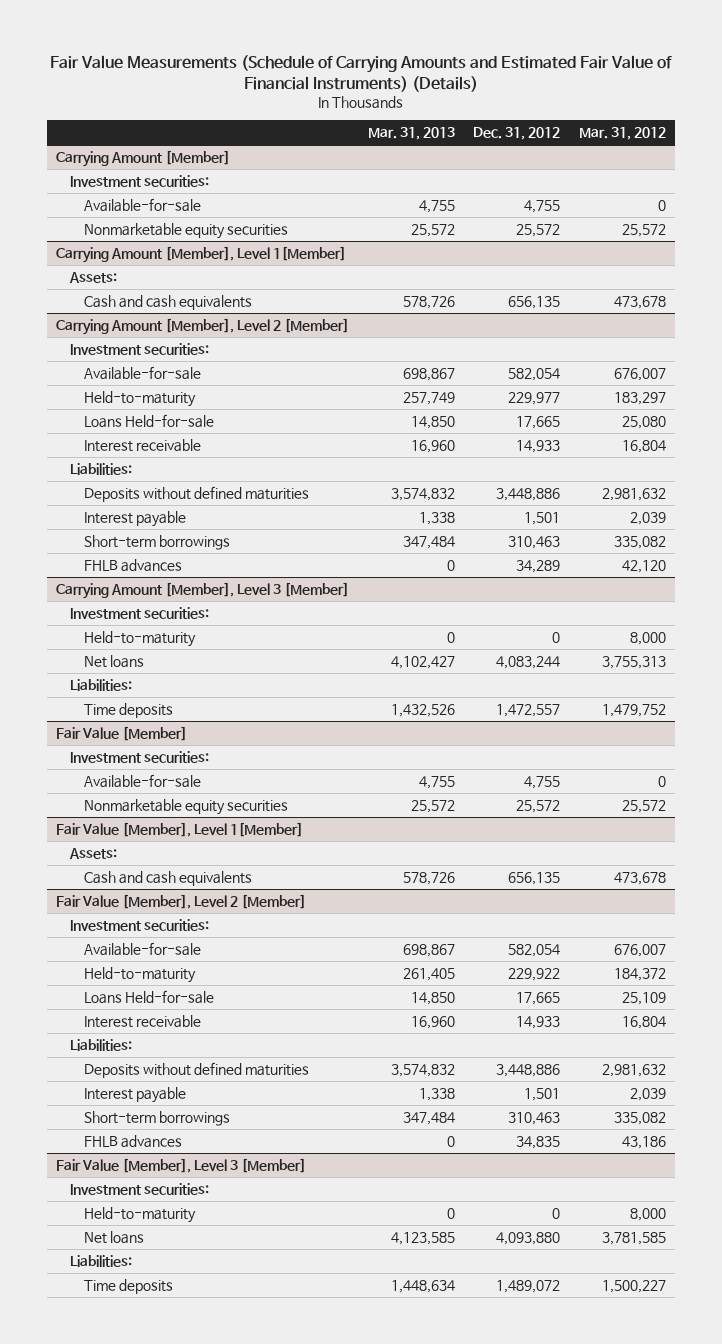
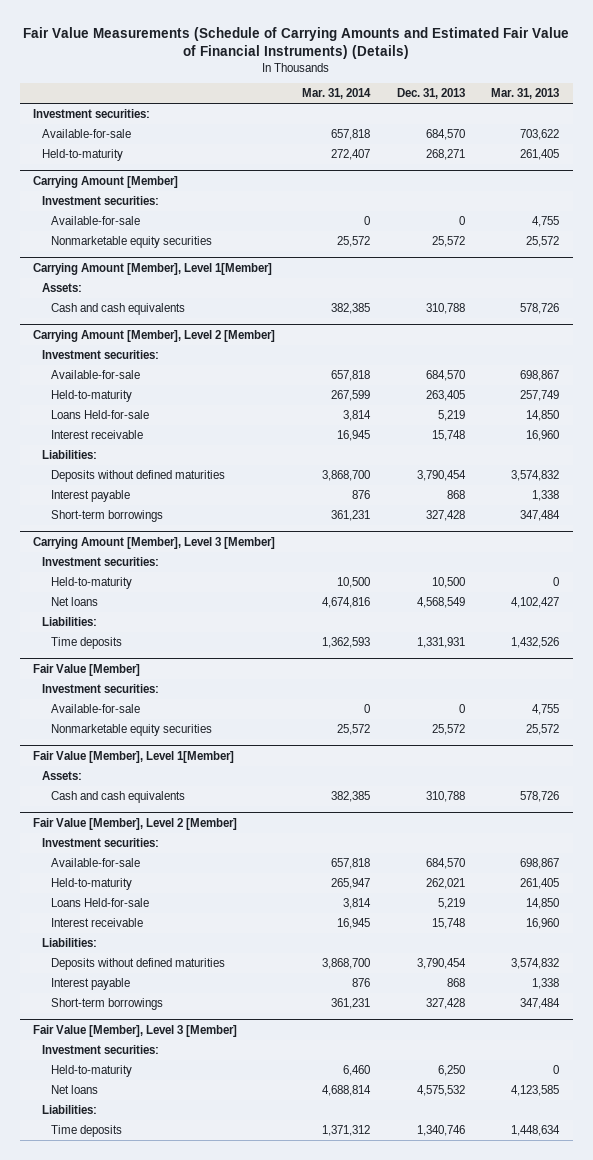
[473,127,561,141] Dec. 31, 2012 -> none
[578,127,666,141] Mar. 31, 2012 -> none
none -> [302,88,372,100] Mar. 31, 2014
none -> [396,88,465,100] Dec. 31, 2013
none -> [33,108,151,118] Investment securities:
none -> [42,128,132,138] Available-for-sale
none -> [42,148,124,161] Held-to-maturity
[84,558,183,572] FHLB advances -> none
[84,1134,183,1148] FHLB advances -> none

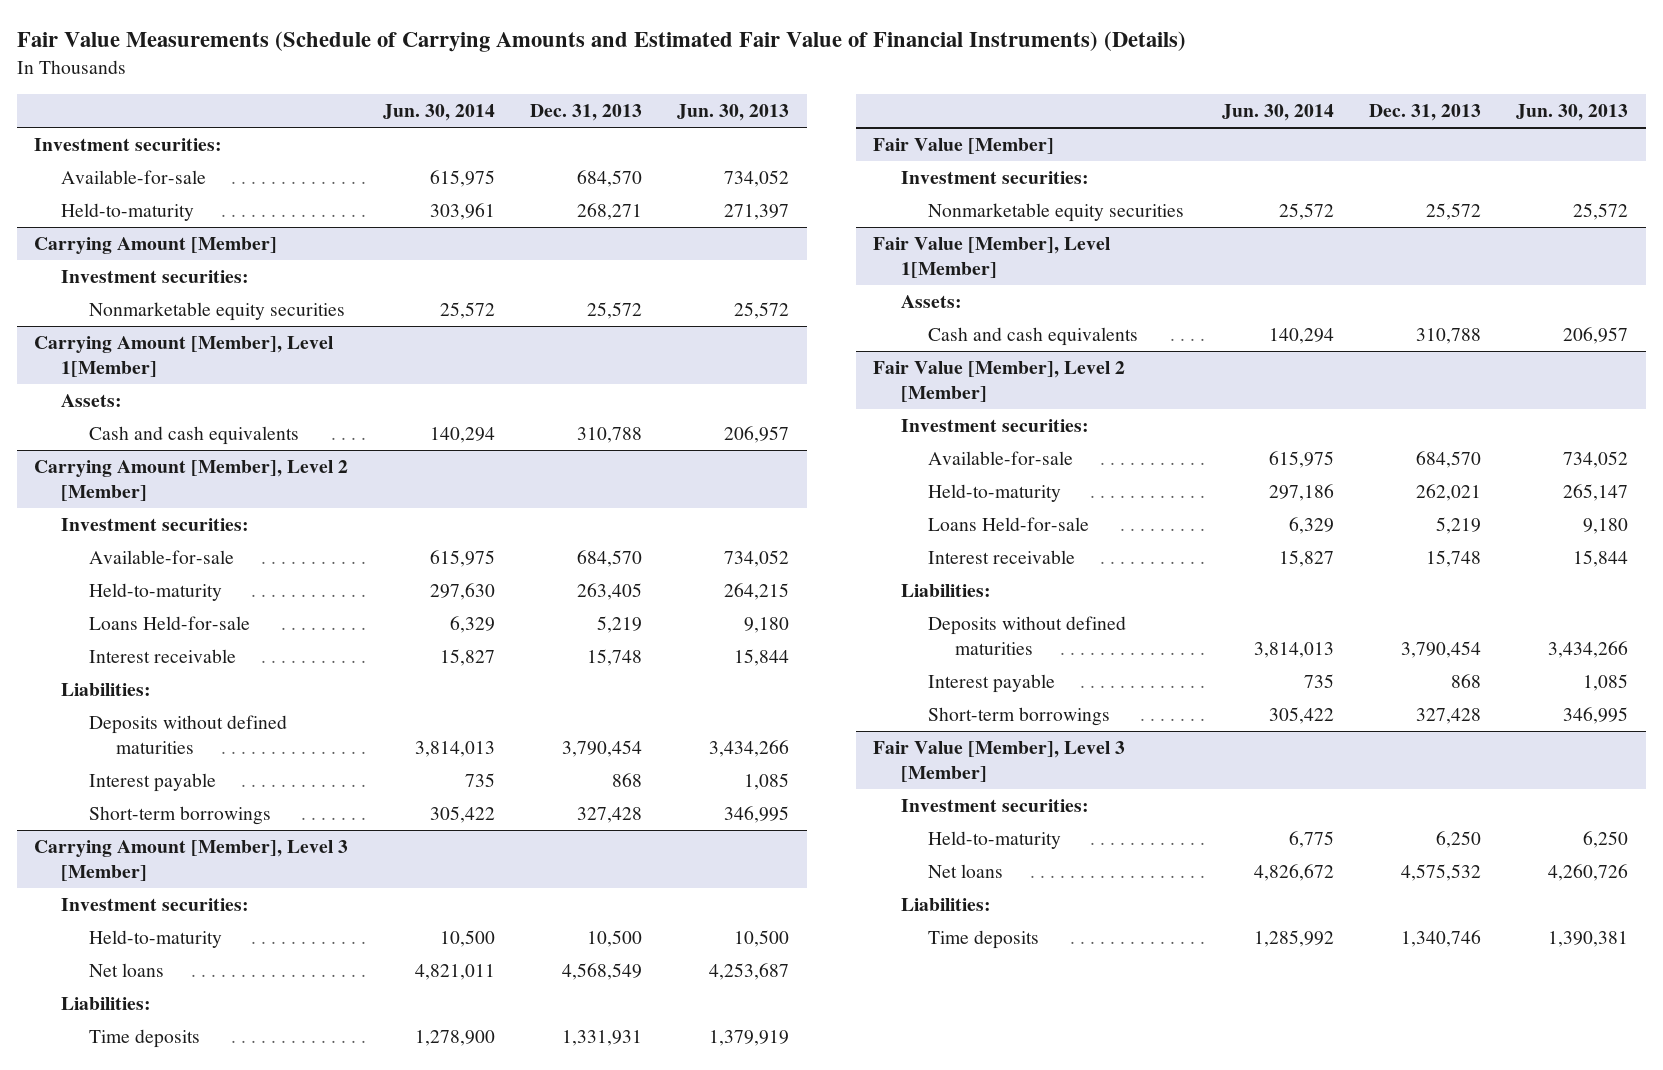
[302,88,372,100] Mar. 31, 2014 -> none
[491,88,560,100] Mar. 31, 2013 -> none
none -> [383,103,496,121] Jun. 30, 2014
none -> [677,103,790,121] Jun. 30, 2013
[50,215,140,225] Available-for-sale -> none
[50,703,140,713] Available-for-sale -> none

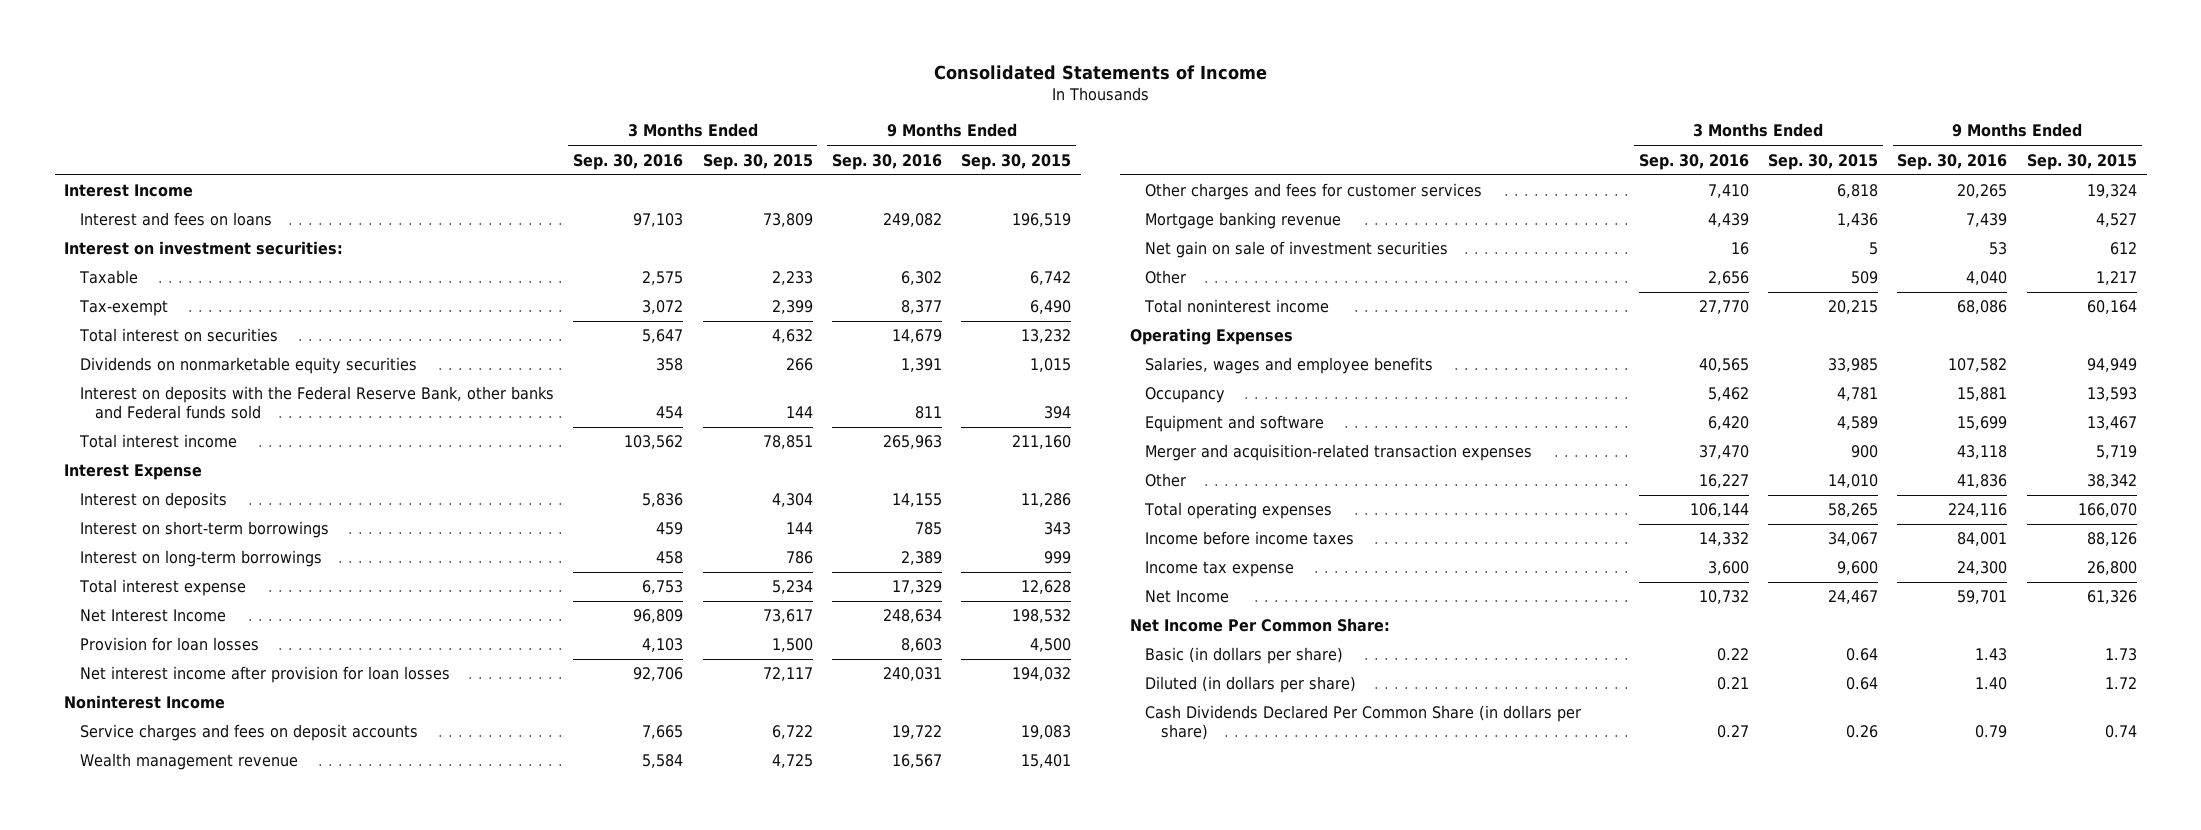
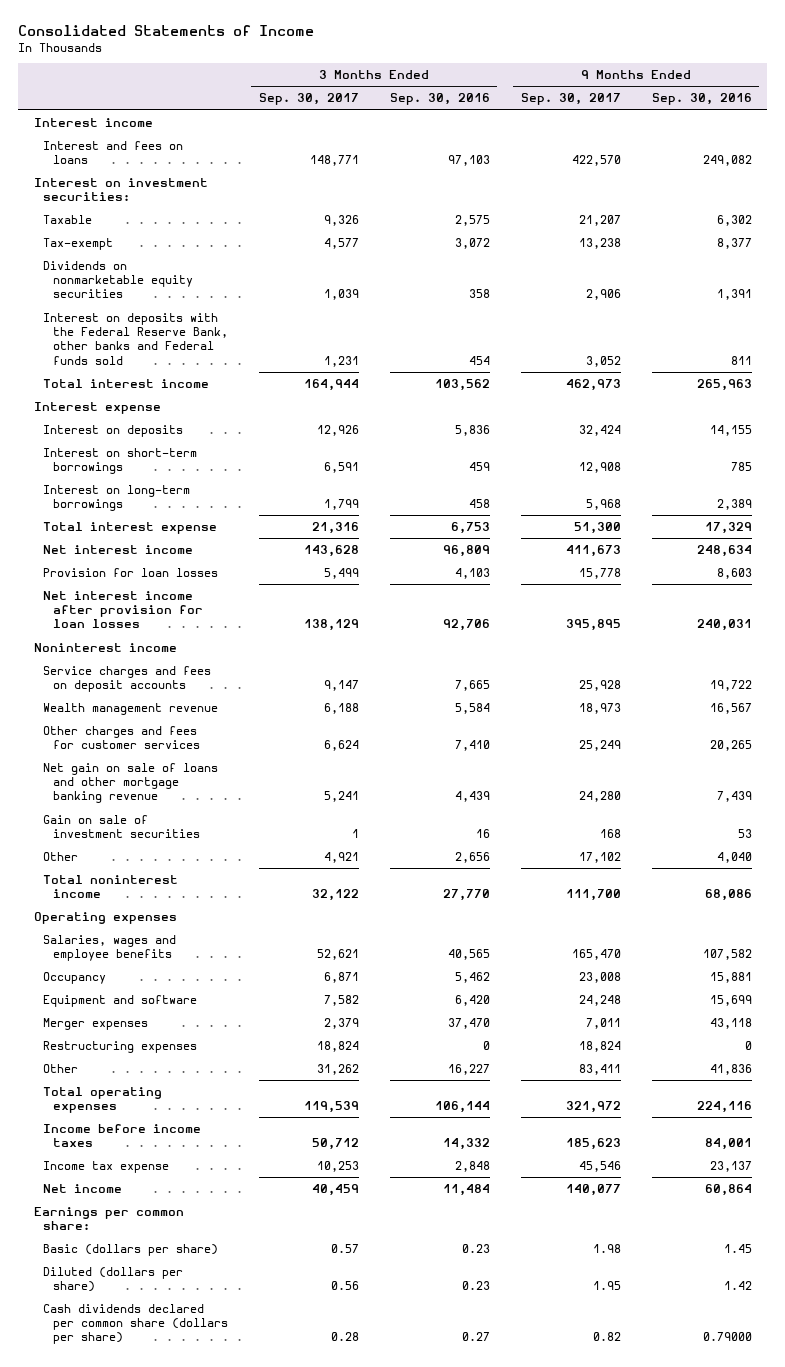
[702,153,813,170] Sep. 30, 2015 -> none
[961,153,1072,170] Sep. 30, 2015 -> none
none -> [258,93,359,106] Sep. 30, 2017
none -> [520,93,621,106] Sep. 30, 2017
[64,184,194,198] Interest Income -> [33,117,153,127] Interest income
[78,328,278,343] Total interest on securities -> none
[64,464,203,481] Interest Expense -> [33,401,161,414] Interest expense
[79,609,226,623] Net Interest Income -> [43,544,194,554] Net interest income
[64,695,226,710] Noninterest Income -> [33,642,177,652] Noninterest income
[1145,212,1342,230] Mortgage banking revenue -> [43,762,219,804] Net gain on sale of loans and other mortgage banking revenue
[1145,241,1449,259] Net gain on sale of investment securities -> [43,814,200,839] Gain on sale of investment securities
[1129,328,1293,346] Operating Expenses -> [33,911,177,924] Operating expenses
[1145,444,1533,462] Merger and acquisition-related transaction expenses -> [43,1017,149,1030] Merger expenses
none -> [43,1040,198,1053] Restructuring expenses
[1707,561,1749,576] 3,600 -> [454,1160,490,1172] 2,848
[1957,561,2008,576] 24,300 -> [709,1160,752,1172] 23,137
[1145,590,1230,604] Net Income -> [43,1183,123,1193] Net income
[1698,590,1749,605] 10,732 -> [442,1183,490,1196] 11,484
[1957,590,2008,605] 59,701 -> [704,1183,752,1196] 60,864
[1129,618,1390,633] Net Income Per Common Share: -> [33,1206,184,1231] Earnings per common share:
[1145,647,1344,665] Basic (in dollars per share) -> [43,1243,219,1256] Basic (dollars per share)
[1716,648,1749,662] 0.22 -> [461,1243,490,1253] 0.23
[1975,648,2008,662] 1.43 -> [723,1243,752,1253] 1.45
[1145,676,1357,694] Diluted (in dollars per share) -> [43,1266,184,1293] Diluted (dollars per share)
[1716,677,1749,691] 0.21 -> [461,1281,490,1291] 0.23
[1975,677,2008,691] 1.40 -> [723,1281,752,1291] 1.42
[1145,705,1582,741] Cash Dividends Declared Per Common Share (in dollars per share) -> [43,1303,228,1345] Cash dividends declared per common share (dollars per share)
[1975,725,2008,739] 0.79 -> [702,1332,752,1342] 0.79000

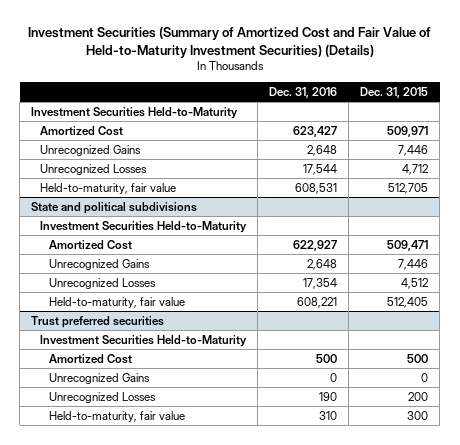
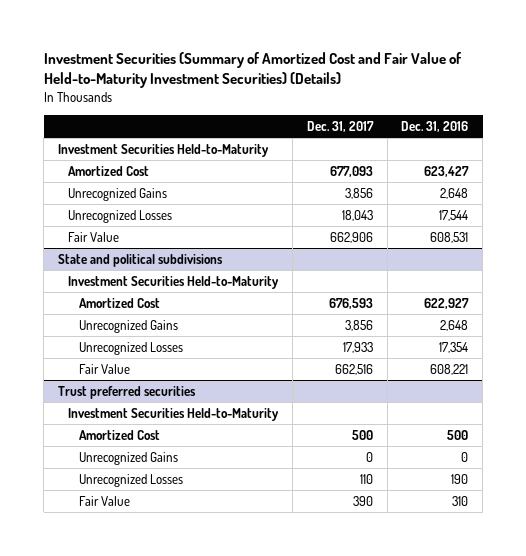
[360,86,429,98] Dec. 31, 2015 -> none
none -> [306,121,374,133] Dec. 31, 2017
[40,182,177,194] Held-to-maturity, fair value -> [68,231,120,242] Fair Value
[48,296,185,308] Held-to-maturity, fair value -> [78,363,130,374] Fair Value
[48,410,185,422] Held-to-maturity, fair value -> [78,495,130,506] Fair Value

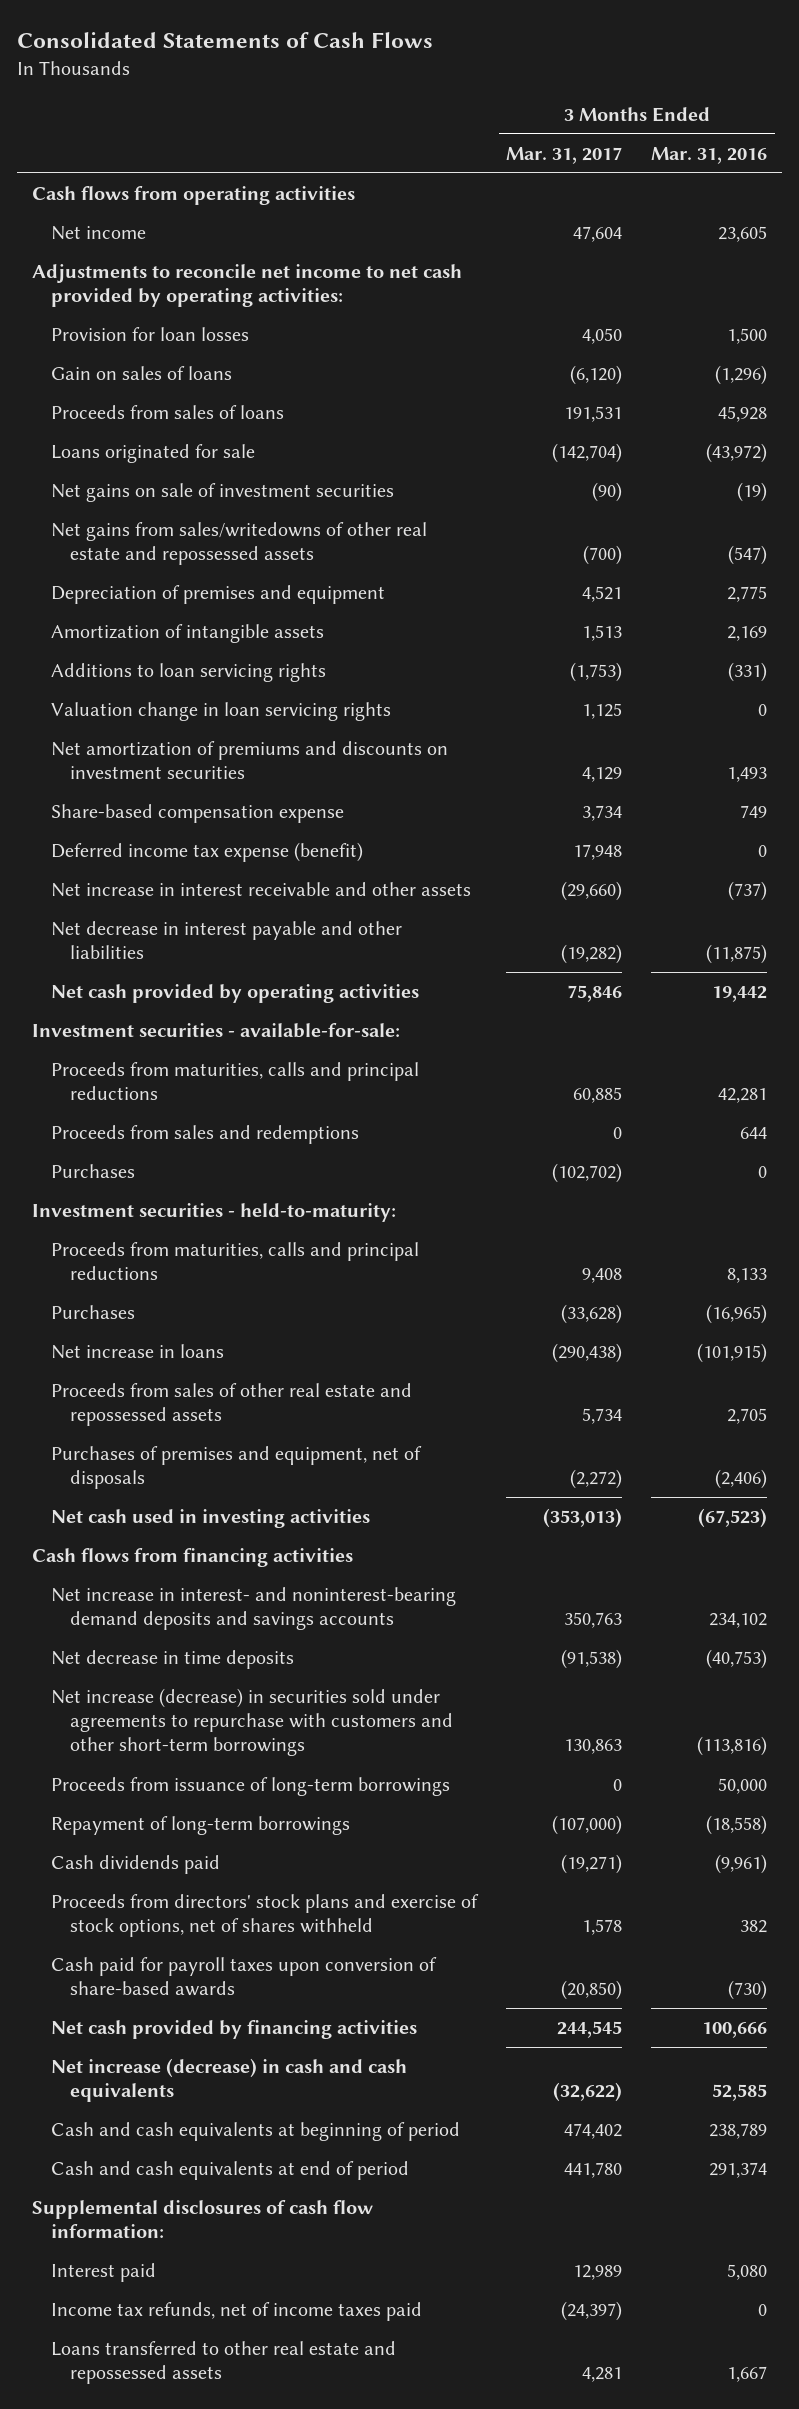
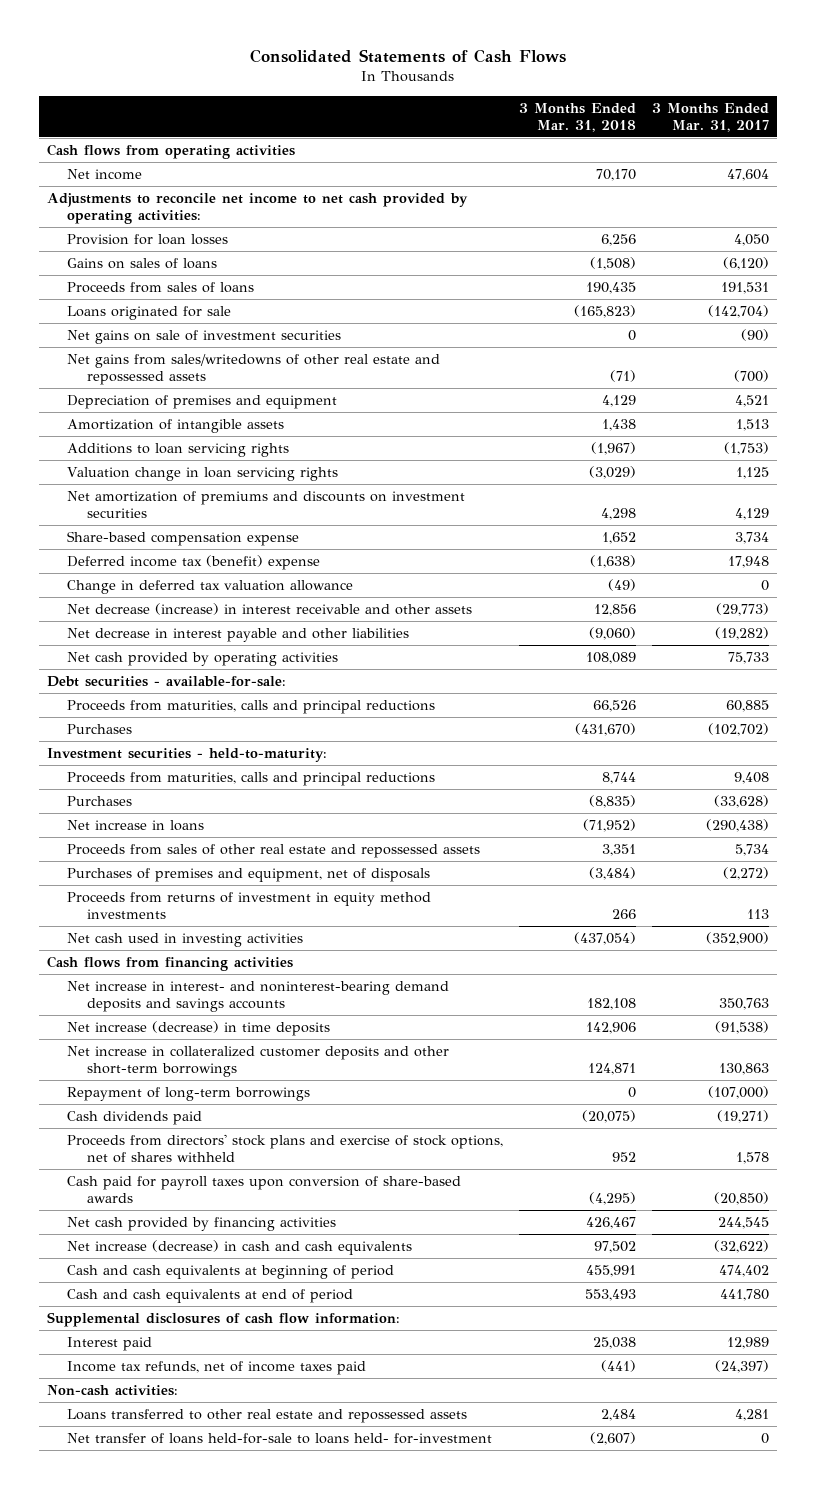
[651,146,768,164] Mar. 31, 2016 -> none
none -> [519,102,637,132] 3 Months Ended Mar. 31, 2018
[51,365,233,380] Gain on sales of loans -> [67,257,218,269] Gains on sales of loans
[51,841,364,862] Deferred income tax expense (benefit) -> [67,554,321,570] Deferred income tax (benefit) expense
none -> [67,579,354,594] Change in deferred tax valuation allowance
[51,881,472,897] Net increase in interest receivable and other assets -> [67,602,473,615] Net decrease (increase) in interest receivable and other assets
[561,880,623,901] (29,660) -> [716,602,770,616] (29,773)
[567,984,623,1002] 75,846 -> [728,651,770,664] 75,733
[32,1022,401,1038] Investment securities - available-for-sale: -> [46,675,286,687] Debt securities - available-for-sale:
[51,1124,360,1144] Proceeds from sales and redemptions -> none
none -> [67,891,432,920] Proceeds from returns of investment in equity method investments
[543,1507,623,1528] (353,013) -> [706,931,770,945] (352,900)
[51,1776,451,1796] Proceeds from issuance of long-term borrowings -> none
[51,1649,295,1669] Net decrease in time deposits -> [67,1020,331,1036] Net increase (decrease) in time deposits
[51,1687,454,1757] Net increase (decrease) in securities sold under agreements to repurchase with customers and other short-term borrowings -> [67,1045,450,1078] Net increase in collateralized customer deposits and other short-term borrowings
none -> [46,1384,178,1396] Non-cash activities:
none -> [67,1432,493,1444] Net transfer of loans held-for-sale to loans held- for-investment

